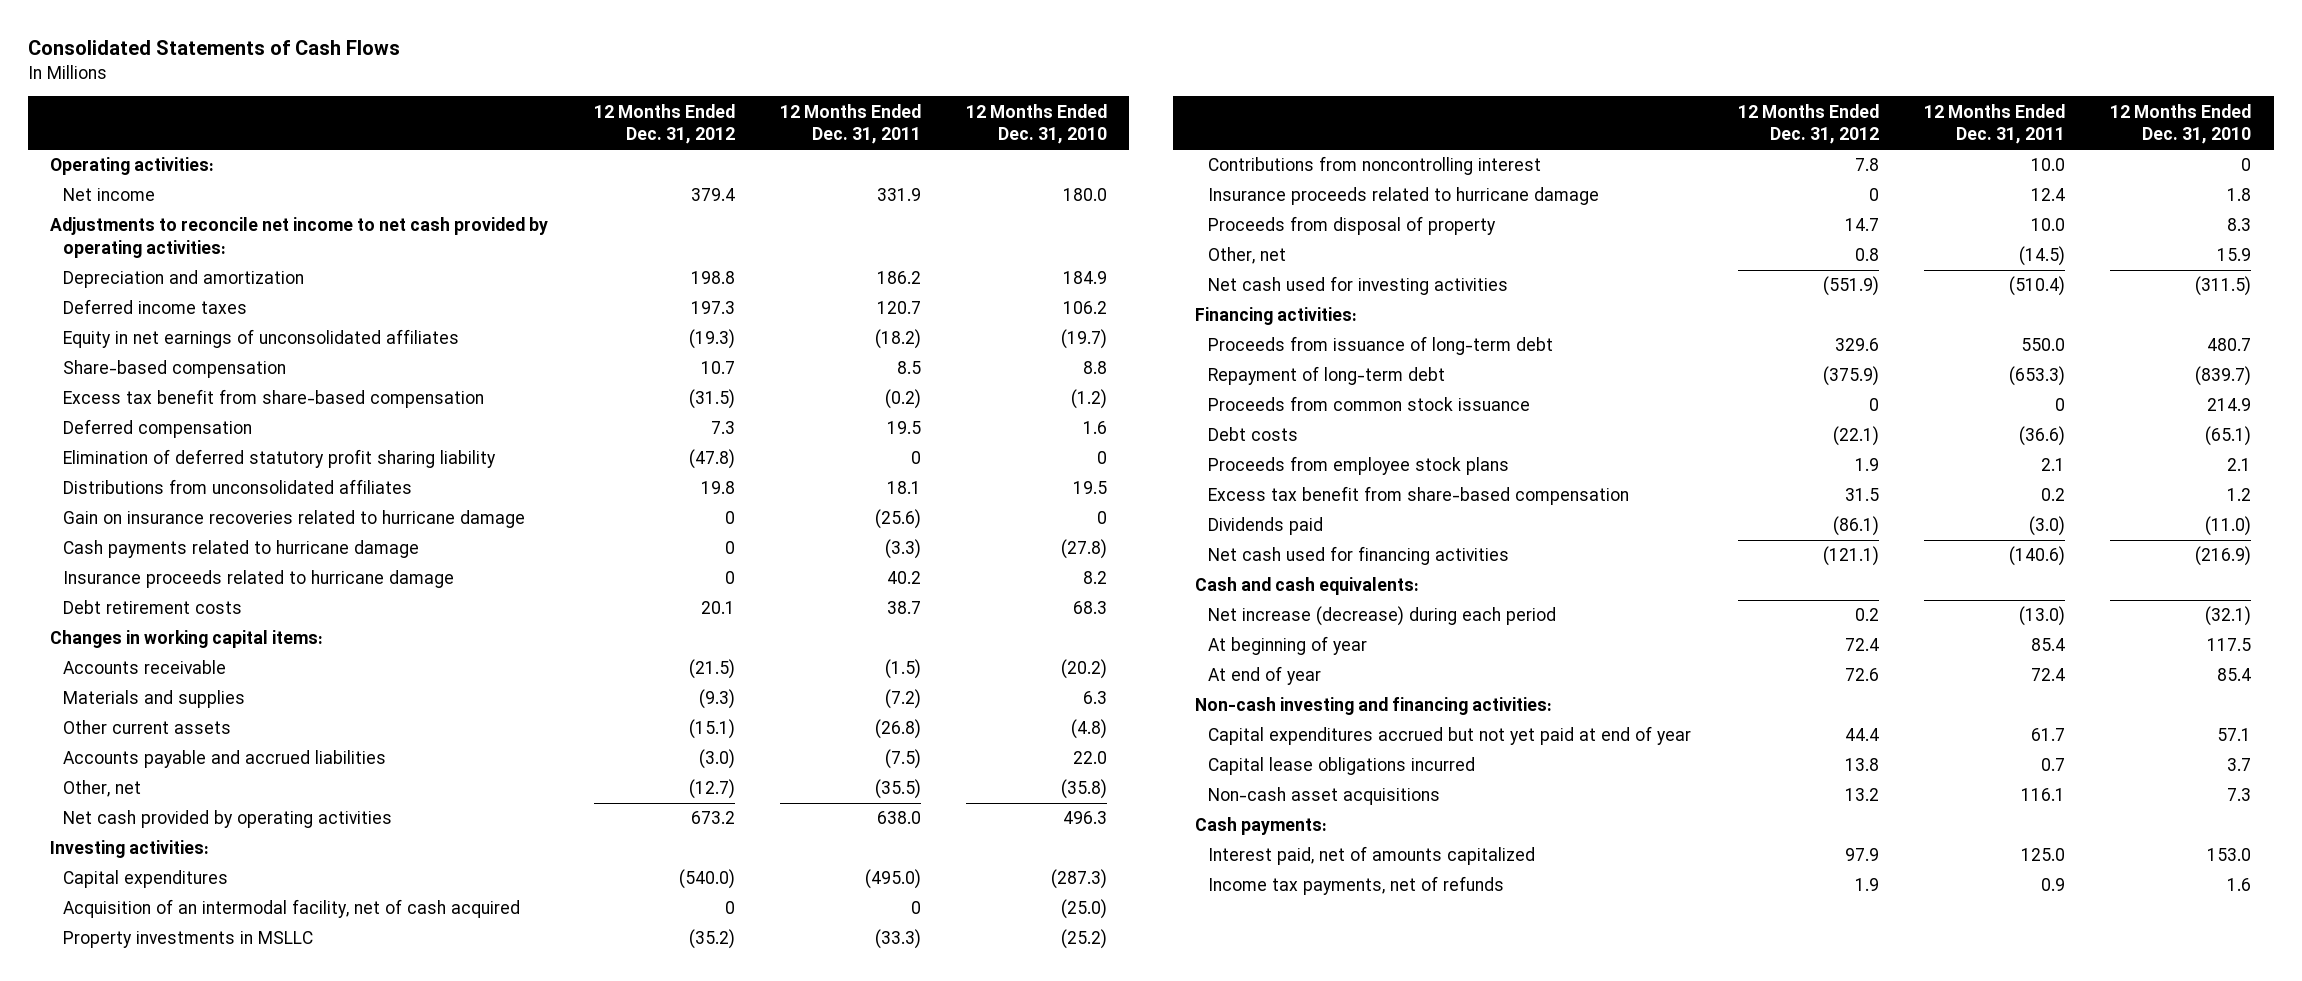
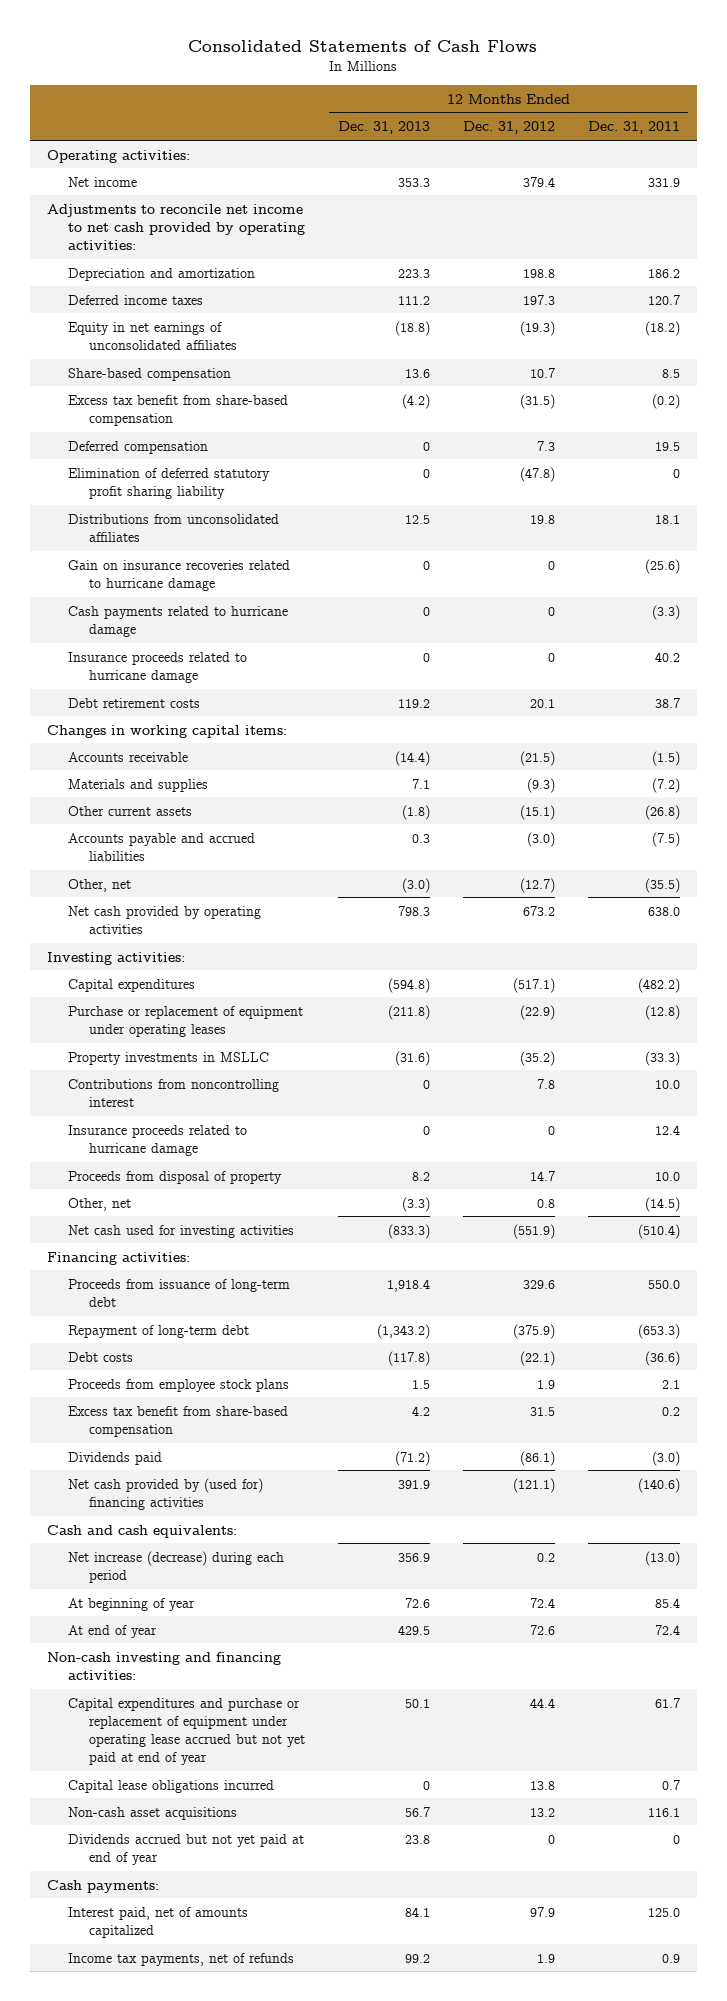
[965,103,1107,145] 12 Months Ended Dec. 31, 2010 -> none
none -> [337,121,430,135] Dec. 31, 2013
[63,899,521,919] Acquisition of an intermodal facility, net of cash acquired -> none
[678,869,735,890] (540.0) -> [512,977,555,993] (517.1)
[864,869,921,890] (495.0) -> [638,977,681,993] (482.2)
none -> [67,1005,303,1037] Purchase or replacement of equipment under operating leases
[1208,396,1531,412] Proceeds from common stock issuance -> none
[1208,546,1510,566] Net cash used for financing activities -> [67,1477,263,1510] Net cash provided by (used for) financing activities
[1208,726,1692,746] Capital expenditures accrued but not yet paid at end of year -> [67,1697,305,1766] Capital expenditures and purchase or replacement of equipment under operating lease accrued but not yet paid at end of year
none -> [67,1833,304,1865] Dividends accrued but not yet paid at end of year

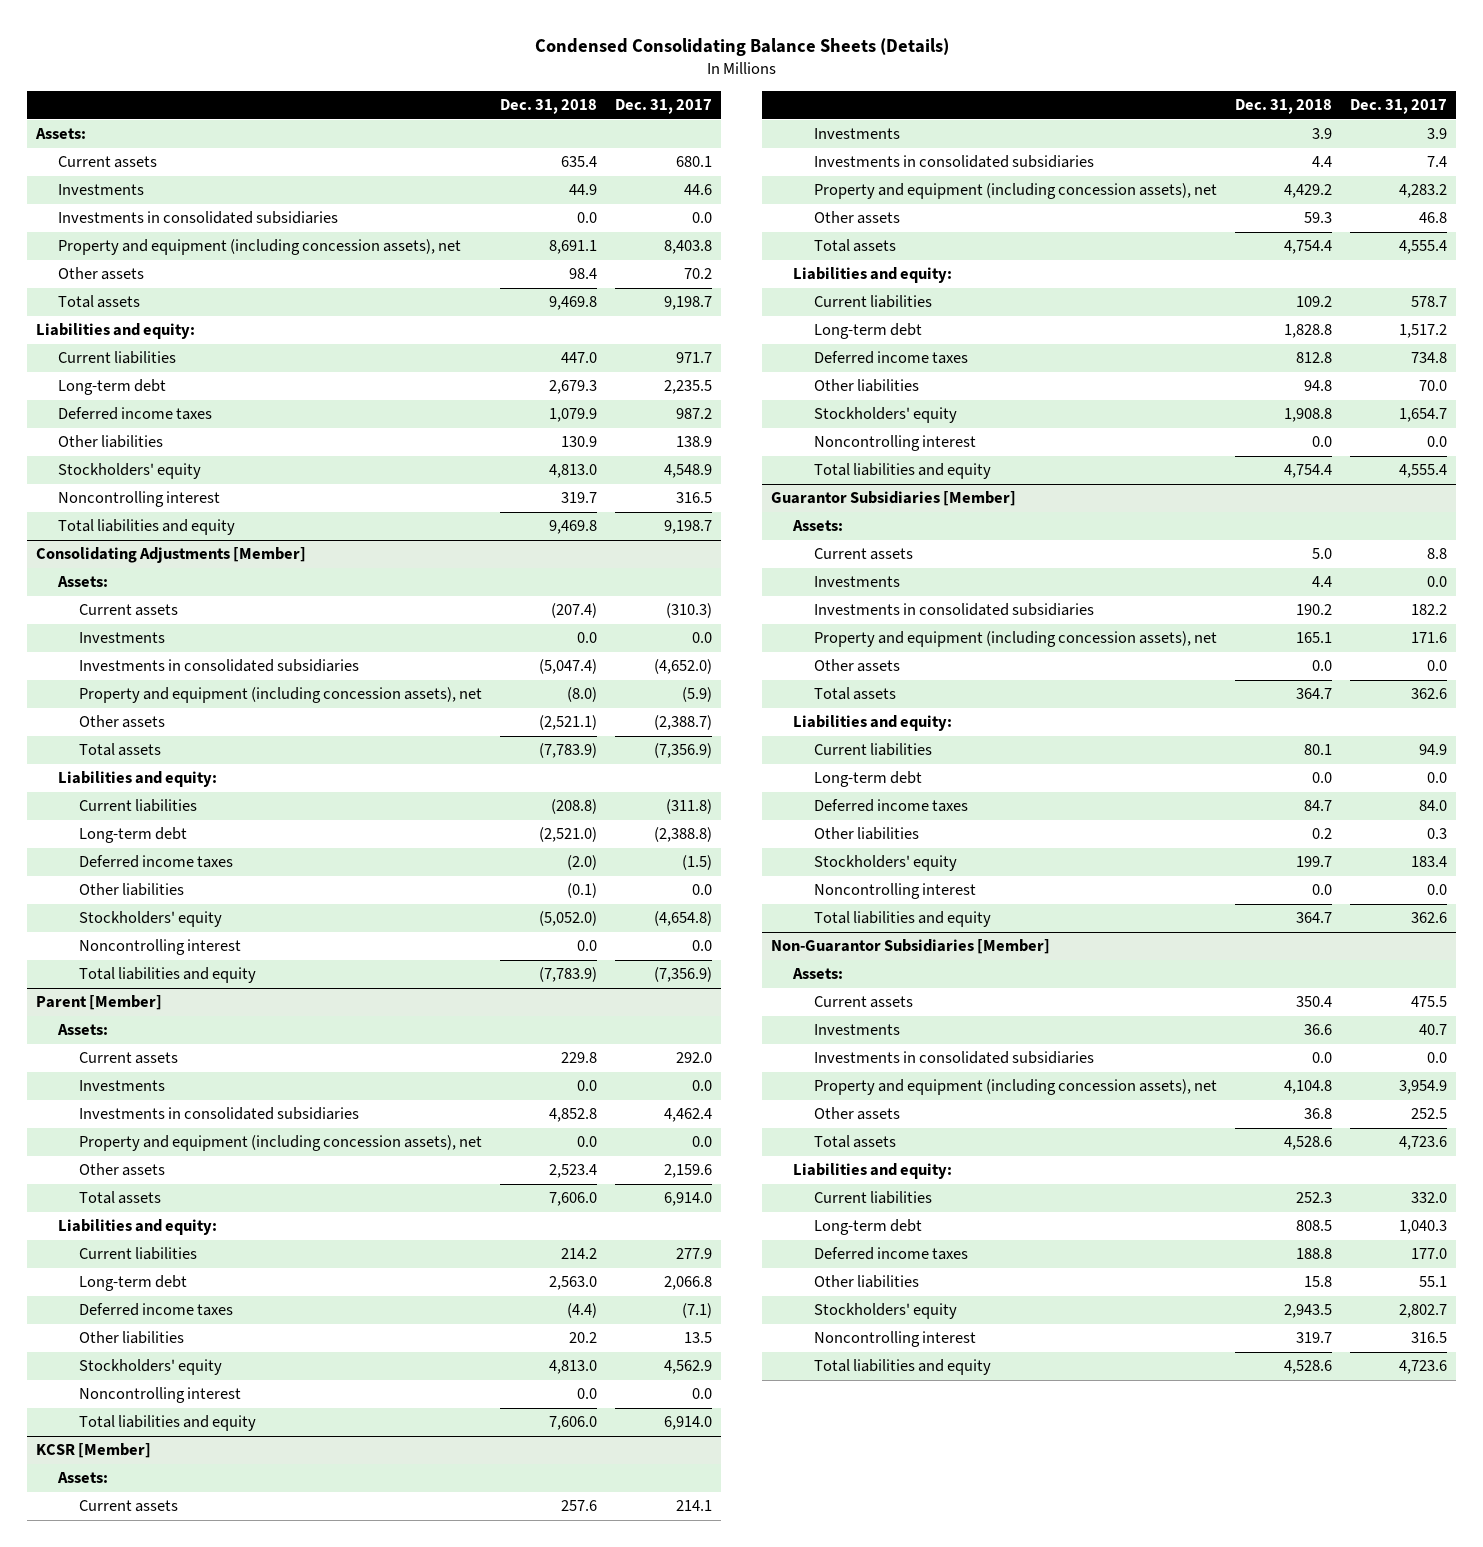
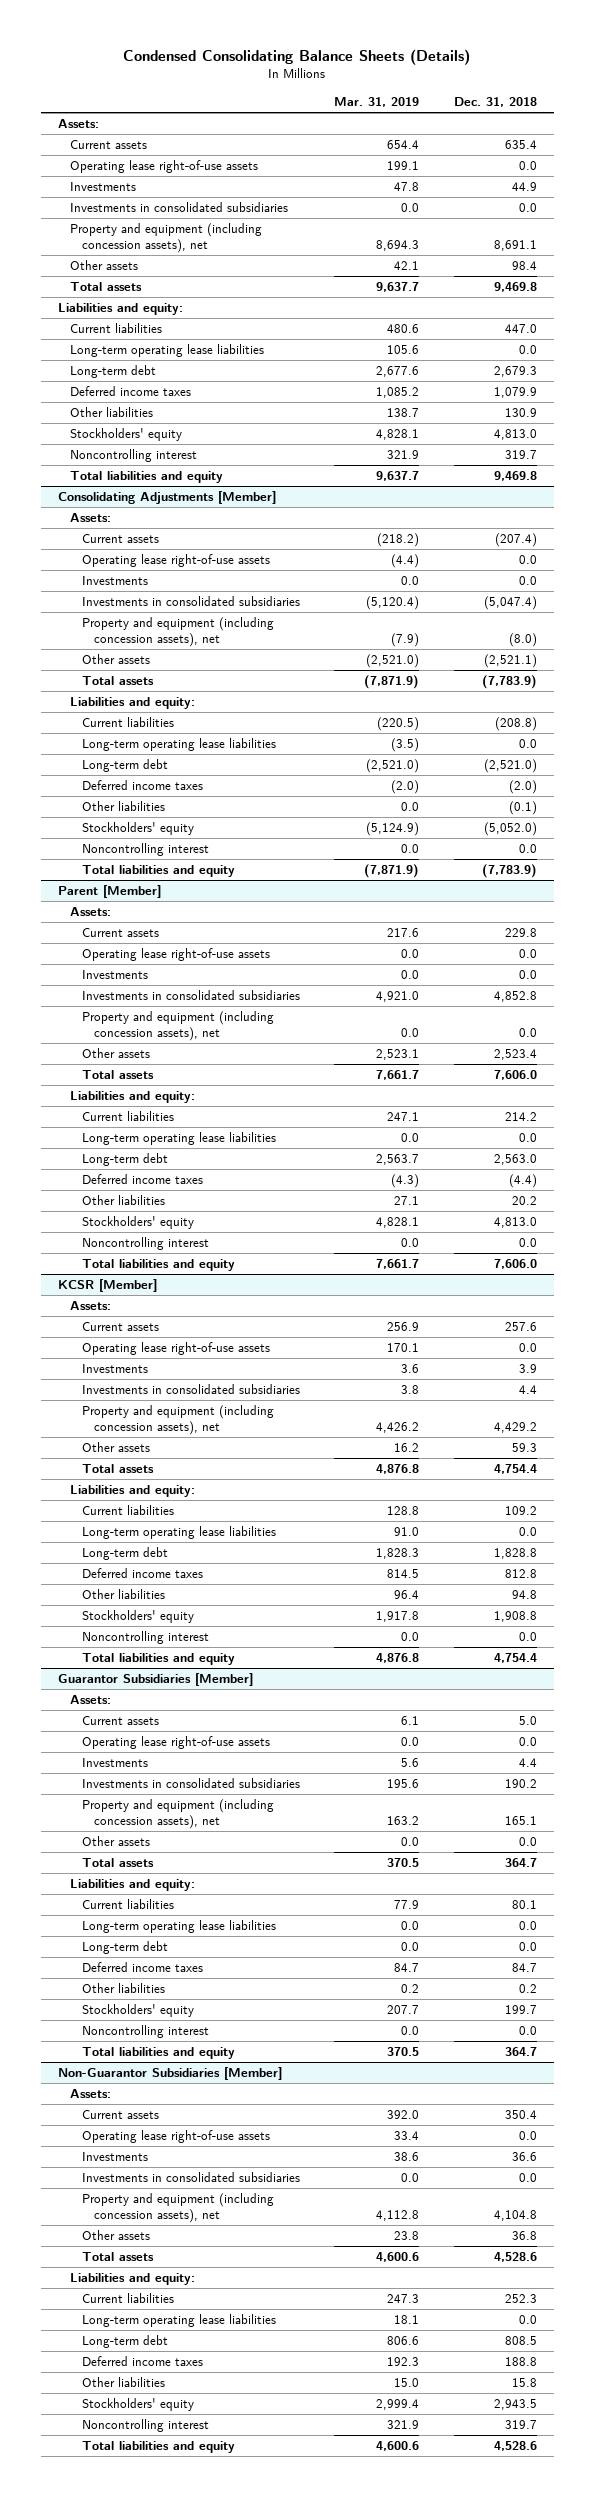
[615,98,713,114] Dec. 31, 2017 -> none
none -> [334,96,420,107] Mar. 31, 2019
none -> [70,160,259,174] Operating lease right-of-use assets
none -> [70,344,265,358] Long-term operating lease liabilities
none -> [82,554,271,568] Operating lease right-of-use assets
none -> [82,738,277,752] Long-term operating lease liabilities
none -> [82,948,271,962] Operating lease right-of-use assets
none -> [82,1132,277,1146] Long-term operating lease liabilities
none -> [82,1342,271,1356] Operating lease right-of-use assets
none -> [82,1526,277,1540] Long-term operating lease liabilities
none -> [82,1736,271,1750] Operating lease right-of-use assets
none -> [82,1920,277,1934] Long-term operating lease liabilities
none -> [82,2130,271,2144] Operating lease right-of-use assets
none -> [82,2314,277,2328] Long-term operating lease liabilities

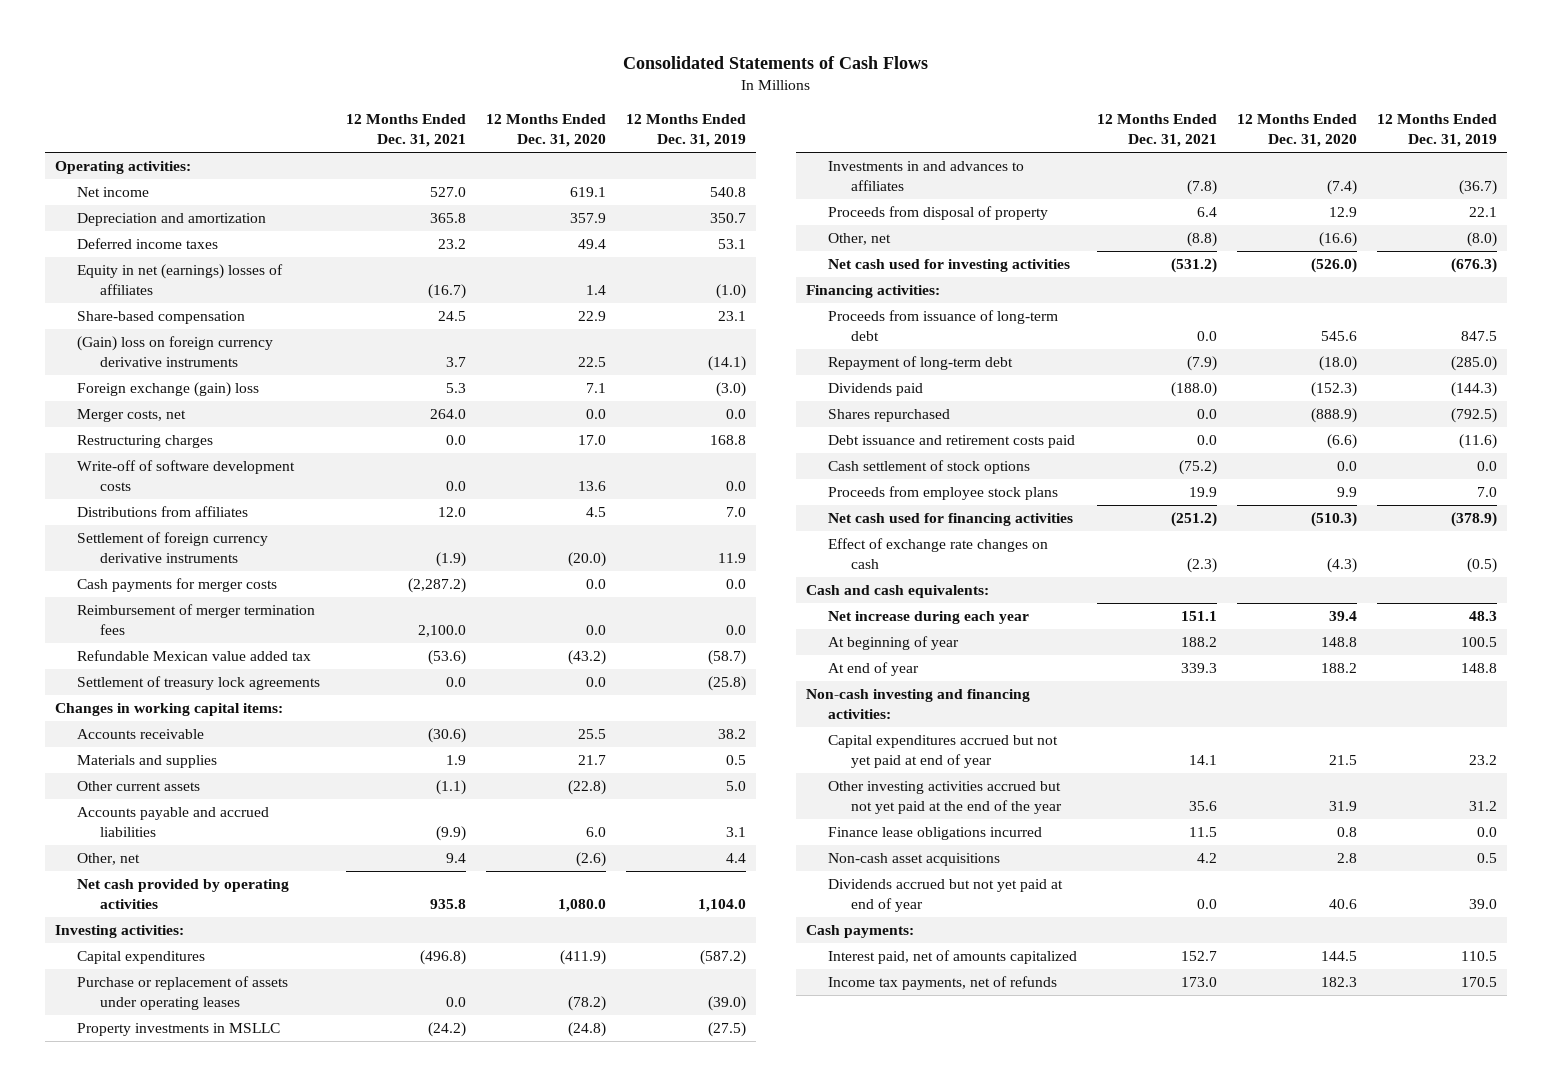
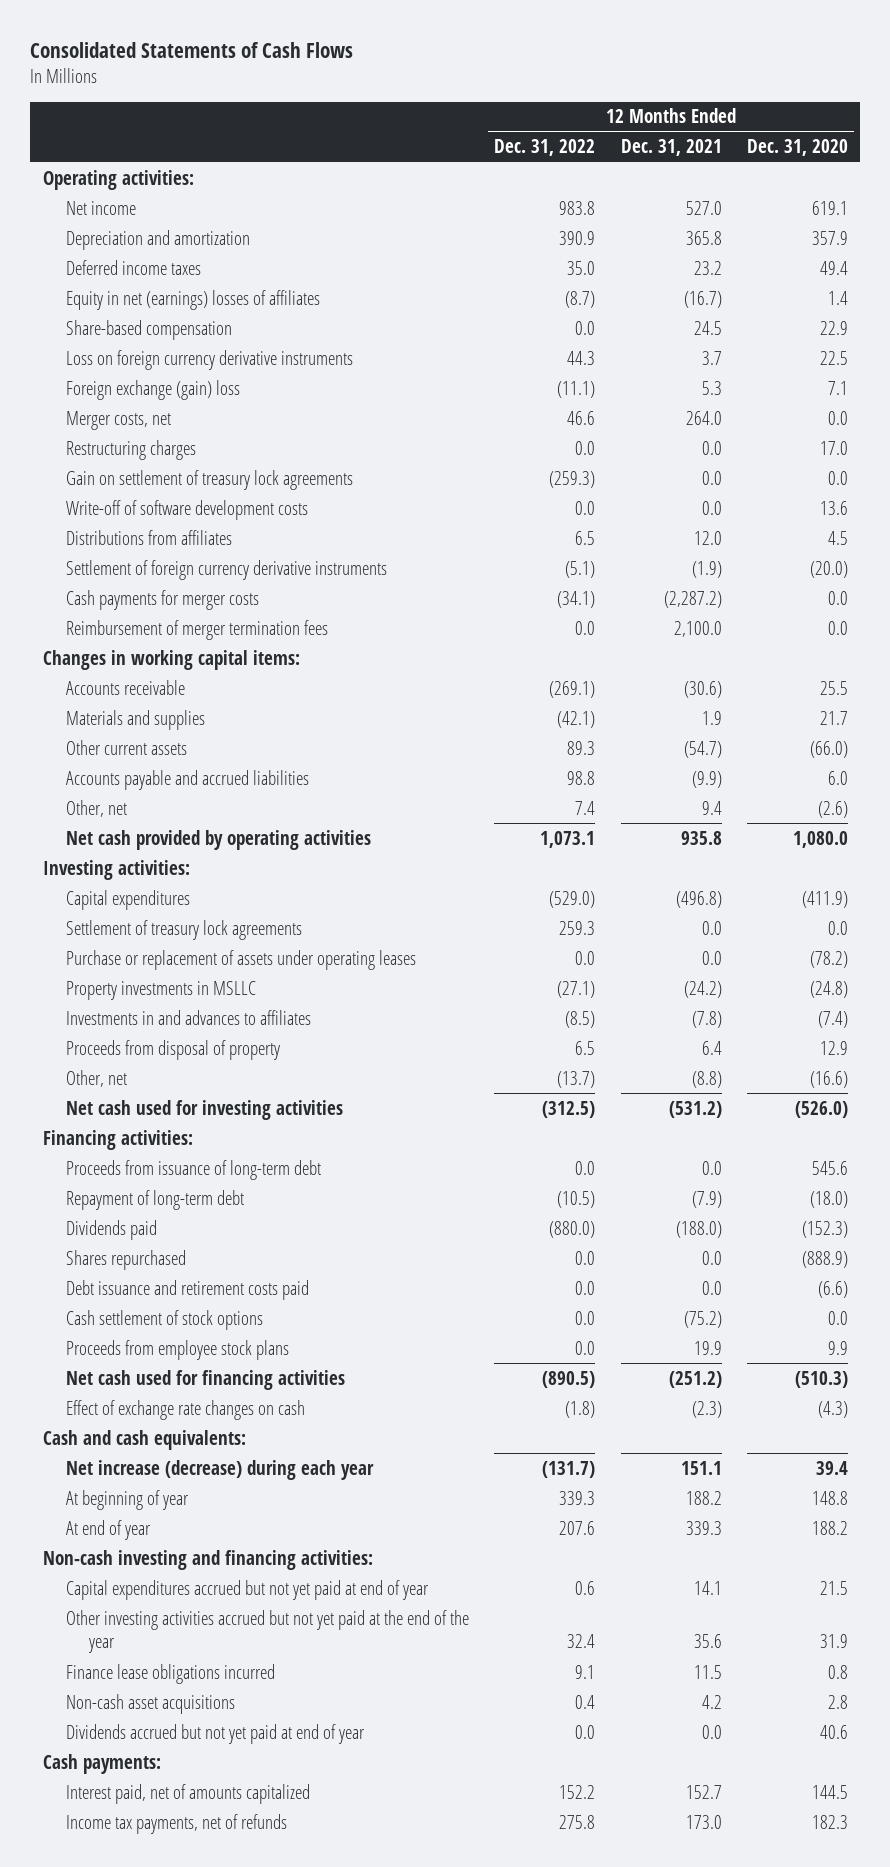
[626,114,747,148] 12 Months Ended Dec. 31, 2019 -> none
none -> [494,139,596,157] Dec. 31, 2022
[77,336,274,368] (Gain) loss on foreign currency derivative instruments -> [66,349,354,370] Loss on foreign currency derivative instruments
none -> [66,469,354,490] Gain on settlement of treasury lock agreements
[77,650,312,662] Refundable Mexican value added tax -> none
[436,780,467,796] (1.1) -> [683,740,722,758] (54.7)
[568,780,607,796] (22.8) -> [809,740,848,758] (66.0)
[77,676,321,691] Settlement of treasury lock agreements -> [66,919,303,940] Settlement of treasury lock agreements
[828,611,1030,625] Net increase during each year -> [66,1459,375,1480] Net increase (decrease) during each year

